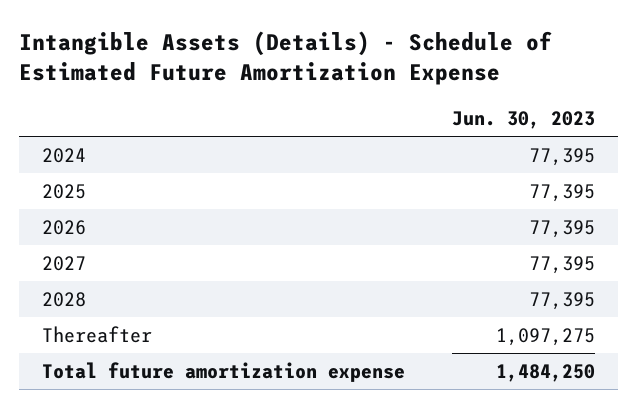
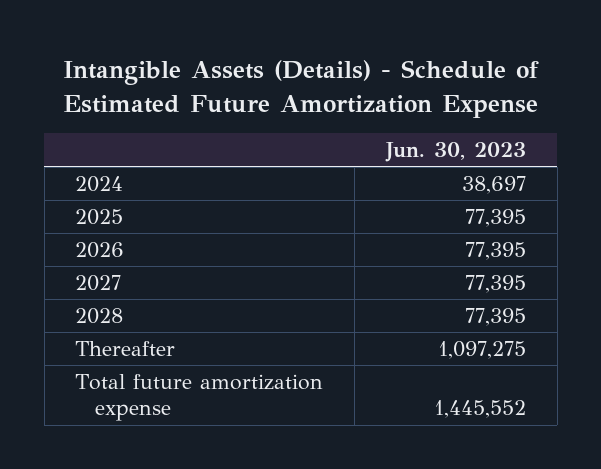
[528,148,595,167] 77,395 -> [461,176,526,195] 38,697
[495,364,595,383] 1,484,250 -> [433,400,526,419] 1,445,552

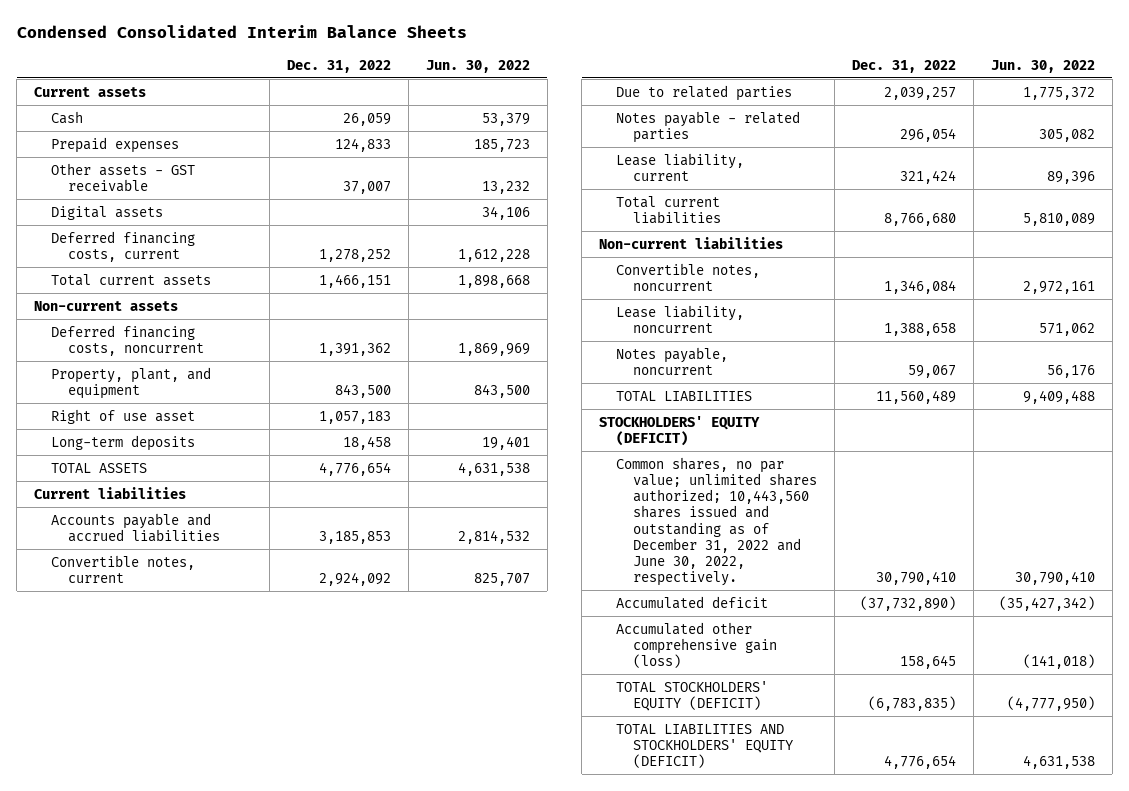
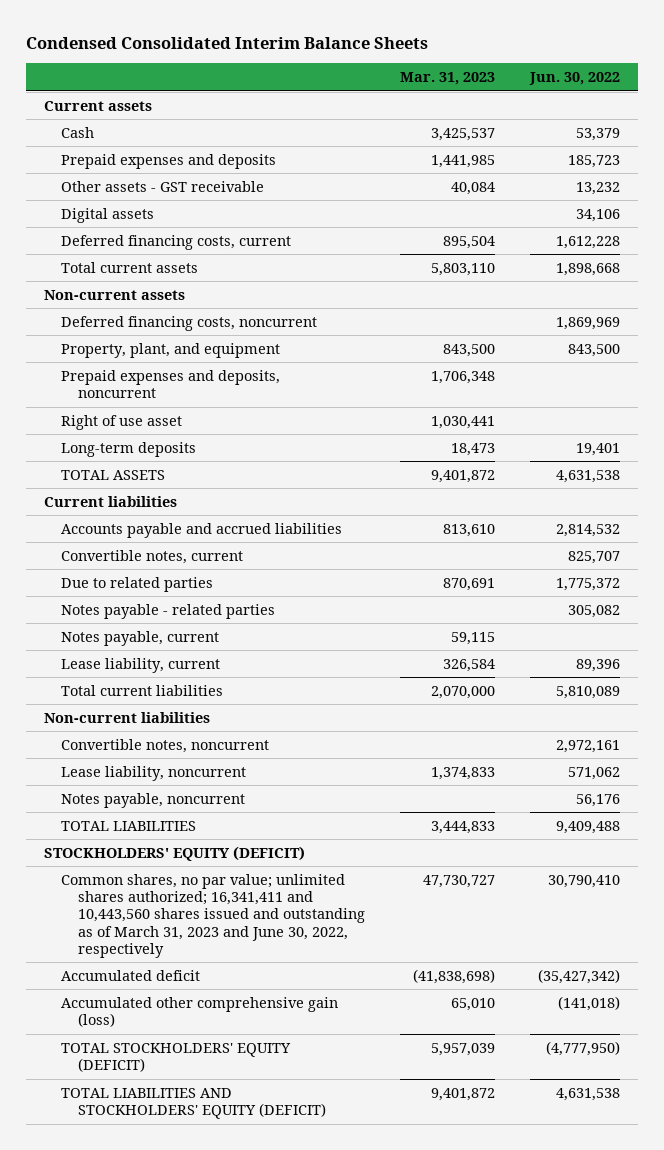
[287,59,392,73] Dec. 31, 2022 -> none
none -> [399,72,495,86] Mar. 31, 2023
[51,136,180,153] Prepaid expenses -> [60,153,276,169] Prepaid expenses and deposits
none -> [60,369,280,399] Prepaid expenses and deposits, noncurrent
none -> [60,630,219,646] Notes payable, current
[616,456,818,587] Common shares, no par value; unlimited shares authorized; 10,443,560 shares issued and outstanding as of December 31, 2022 and June 30, 2022, respectively. -> [60,873,365,958] Common shares, no par value; unlimited shares authorized; 16,341,411 and 10,443,560 shares issued and outstanding as of March 31, 2023 and June 30, 2022, respectively

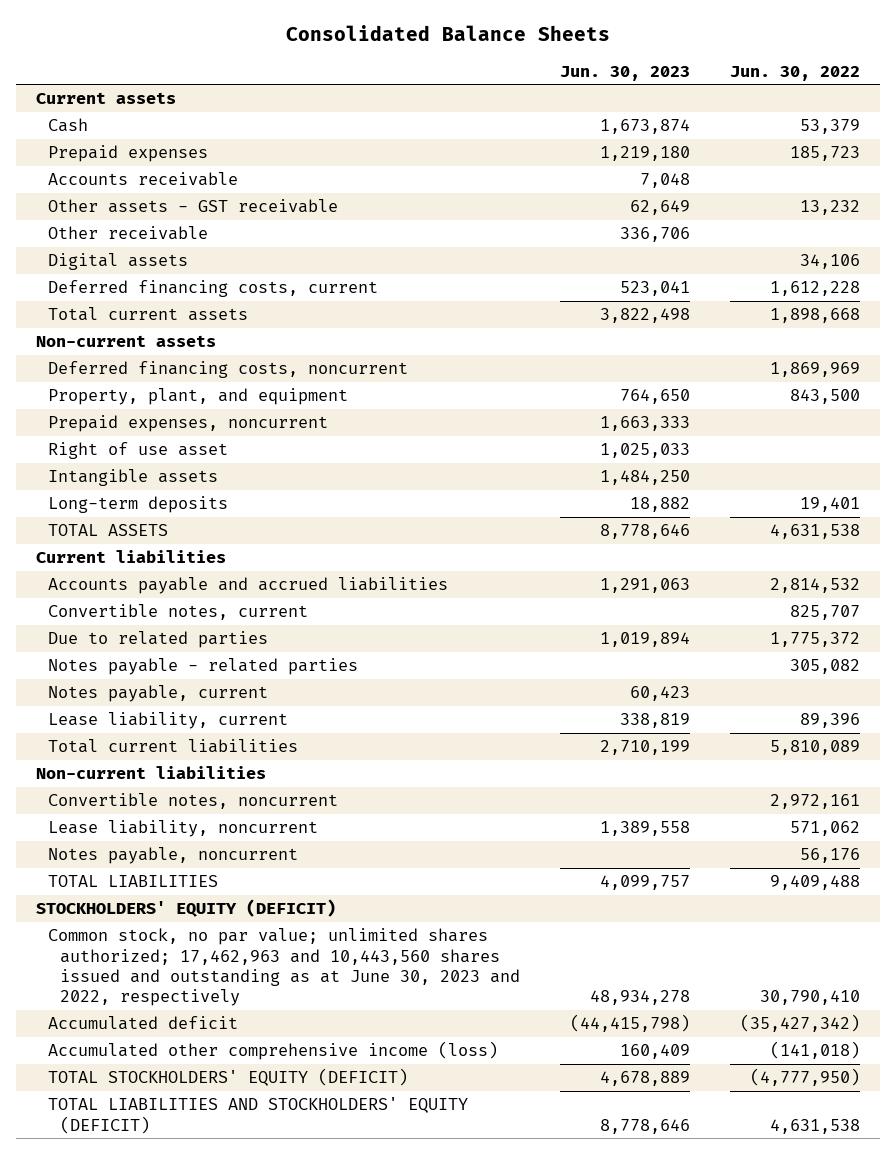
[26,36,429,49] Condensed Consolidated Interim Balance Sheets -> [285,25,610,42] Consolidated Balance Sheets
[399,72,495,86] Mar. 31, 2023 -> none
none -> [560,65,691,81] Jun. 30, 2023
[60,153,276,169] Prepaid expenses and deposits -> [48,145,209,163] Prepaid expenses
none -> [48,172,239,187] Accounts receivable
none -> [48,226,209,241] Other receivable
[60,369,280,399] Prepaid expenses and deposits, noncurrent -> [48,415,329,433] Prepaid expenses, noncurrent
none -> [48,469,219,487] Intangible assets
[60,873,365,958] Common shares, no par value; unlimited shares authorized; 16,341,411 and 10,443,560 shares issued and outstanding as of March 31, 2023 and June 30, 2022, respectively -> [48,928,521,1007] Common stock, no par value; unlimited shares authorized; 17,462,963 and 10,443,560 shares issued and outstanding as at June 30, 2023 and 2022, respectively
[60,996,338,1028] Accumulated other comprehensive gain (loss) -> [48,1041,499,1061] Accumulated other comprehensive income (loss)

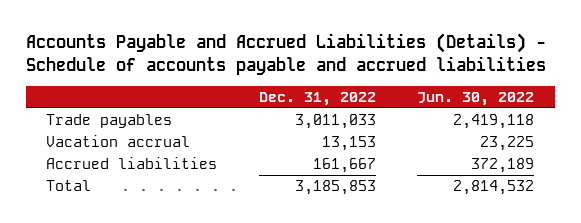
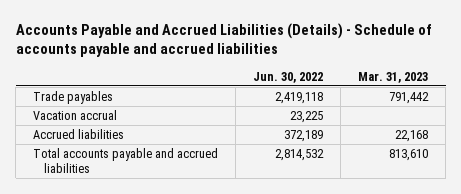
[258,92,376,107] Dec. 31, 2022 -> none
none -> [358,71,429,83] Mar. 31, 2023
[46,180,92,192] Total -> [33,147,219,173] Total accounts payable and accrued liabilities

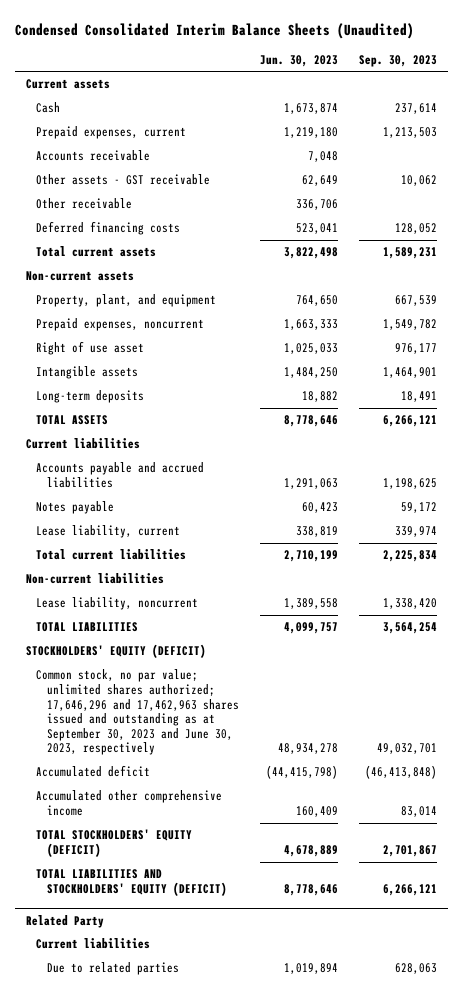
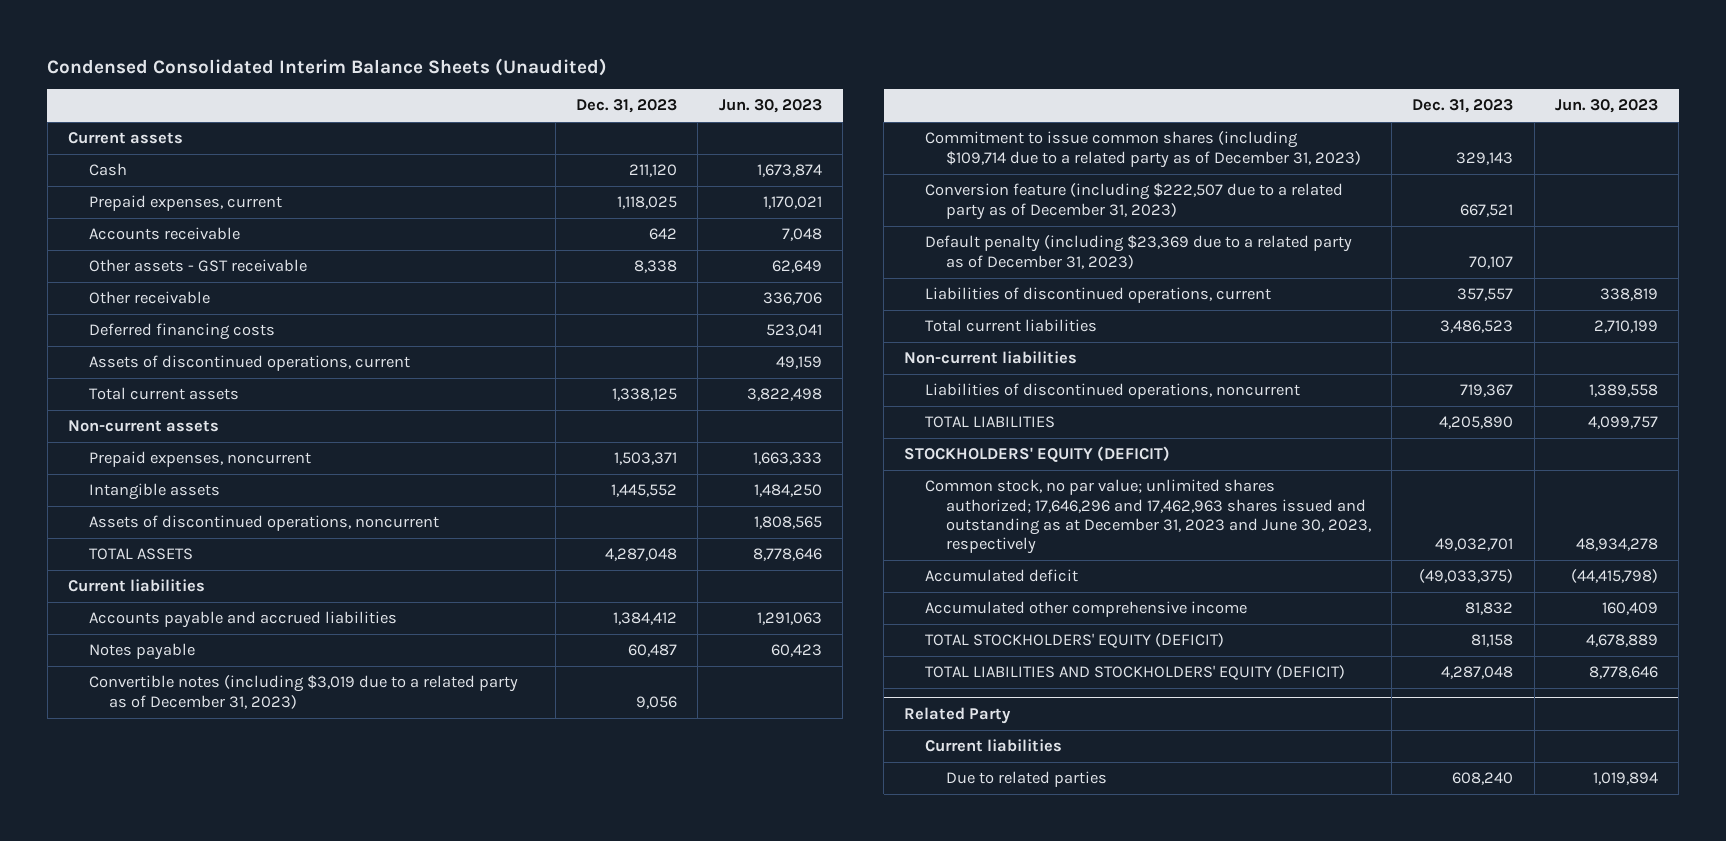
[359,54,438,67] Sep. 30, 2023 -> none
none -> [576,99,678,114] Dec. 31, 2023
[283,127,338,139] 1,219,180 -> [762,196,822,210] 1,170,021
none -> [88,355,410,372] Assets of discontinued operations, current
[36,294,217,308] Property, plant, and equipment -> none
[36,341,145,356] Right of use asset -> none
[36,390,145,404] Long-term deposits -> none
none -> [88,515,439,532] Assets of discontinued operations, noncurrent
none -> [88,675,518,709] Convertible notes (including $3,019 due to a related party as of December 31, 2023)
none -> [925,131,1361,168] Commitment to issue common shares (including $109,714 due to a related party as of December 31, 2023)
none -> [925,183,1344,220] Conversion feature (including $222,507 due to a related party as of December 31, 2023)
none -> [925,235,1353,269] Default penalty (including $23,369 due to a related party as of December 31, 2023)
[36,525,181,539] Lease liability, current -> [925,287,1272,304] Liabilities of discontinued operations, current
[36,597,199,611] Lease liability, noncurrent -> [925,383,1301,400] Liabilities of discontinued operations, noncurrent
[36,669,239,756] Common stock, no par value; unlimited shares authorized; 17,646,296 and 17,462,963 shares issued and outstanding as at September 30, 2023 and June 30, 2023, respectively -> [925,479,1371,555] Common stock, no par value; unlimited shares authorized; 17,646,296 and 17,462,963 shares issued and outstanding as at December 31, 2023 and June 30, 2023, respectively

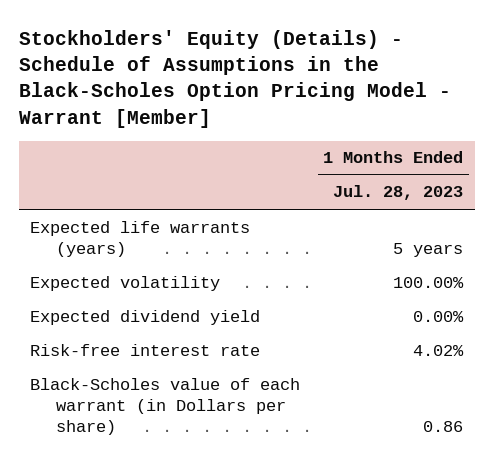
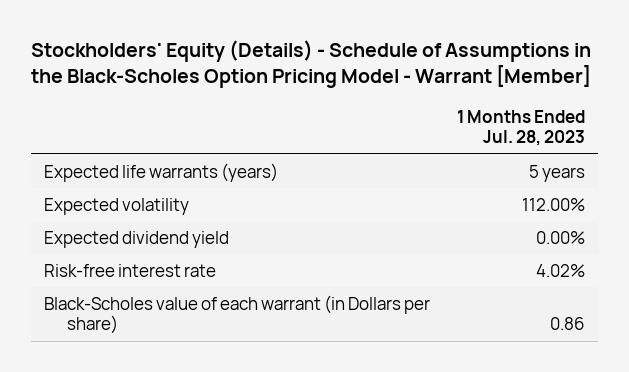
[393,276,465,288] 100.00% -> [521,197,585,211] 112.00%

